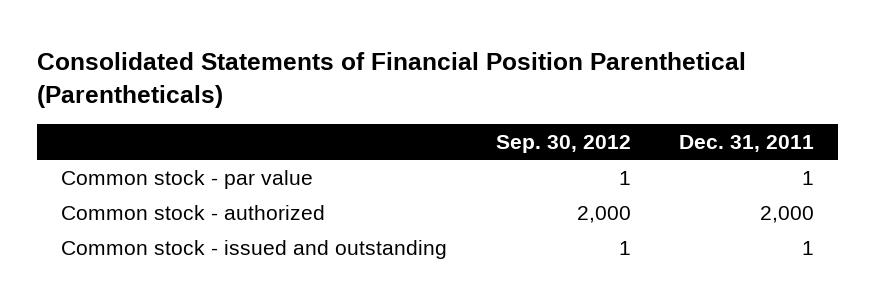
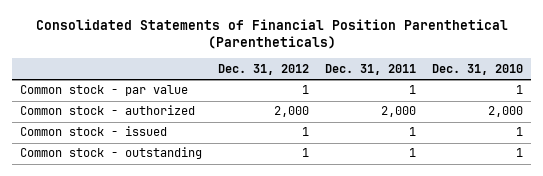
[495,134,631,153] Sep. 30, 2012 -> none
none -> [218,63,310,75] Dec. 31, 2012
none -> [432,63,524,75] Dec. 31, 2010
[61,239,448,259] Common stock - issued and outstanding -> [20,126,168,137] Common stock - issued
none -> [20,147,203,160] Common stock - outstanding

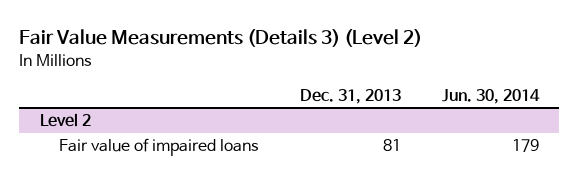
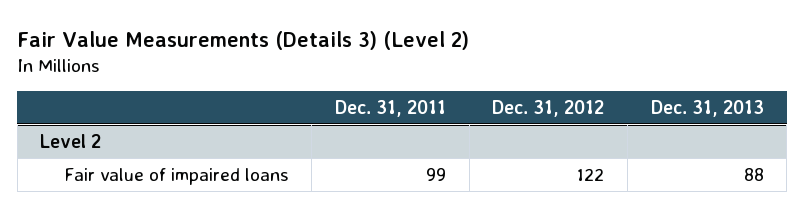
[441,88,540,104] Jun. 30, 2014 -> none
none -> [335,99,447,117] Dec. 31, 2011
none -> [492,99,605,117] Dec. 31, 2012
[382,139,401,152] 81 -> [743,167,764,181] 88

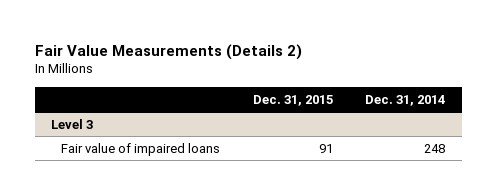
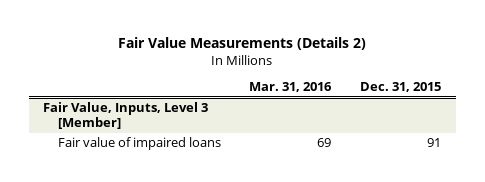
[365,94,446,106] Dec. 31, 2014 -> none
none -> [249,82,333,93] Mar. 31, 2016
[51,118,94,129] Level 3 -> [43,102,209,130] Fair Value, Inputs, Level 3 [Member]

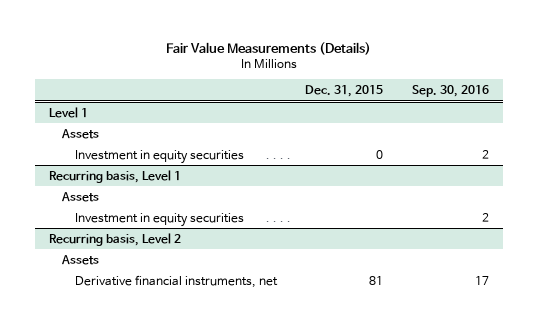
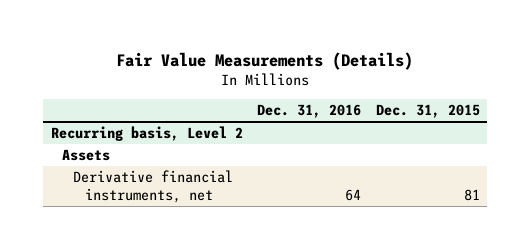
[411,84,489,97] Sep. 30, 2016 -> none
none -> [257,104,362,119] Dec. 31, 2016
[49,106,89,118] Level 1 -> none
[61,128,100,139] Assets -> none
[75,149,245,164] Investment in equity securities -> none
[49,169,182,183] Recurring basis, Level 1 -> none
[61,191,100,202] Assets -> none
[75,212,245,227] Investment in equity securities -> none

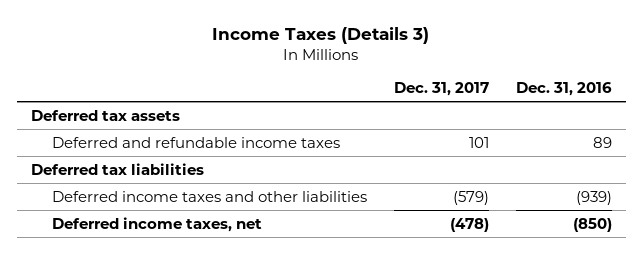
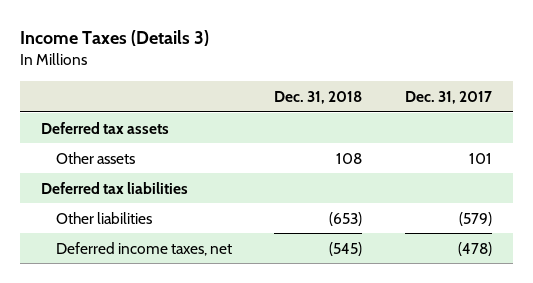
[516,82,613,97] Dec. 31, 2016 -> none
none -> [274,90,363,104] Dec. 31, 2018
[52,136,341,148] Deferred and refundable income taxes -> [55,151,135,164] Other assets
[52,190,368,202] Deferred income taxes and other liabilities -> [55,211,152,224] Other liabilities

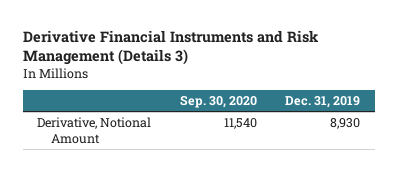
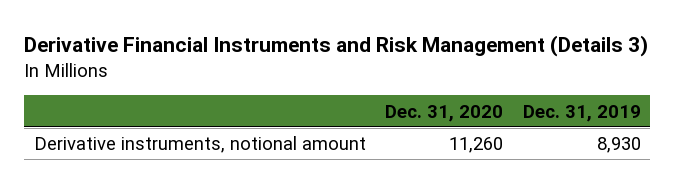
[179,95,257,109] Sep. 30, 2020 -> none
none -> [385,104,504,122] Dec. 31, 2020
[36,116,151,144] Derivative, Notional Amount -> [33,136,366,154] Derivative instruments, notional amount

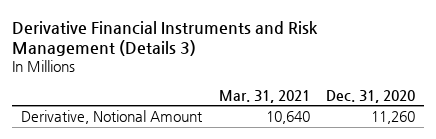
[522,104,641,122] Dec. 31, 2019 -> none
none -> [218,89,310,103] Mar. 31, 2021
[33,136,366,154] Derivative instruments, notional amount -> [20,109,203,124] Derivative, Notional Amount

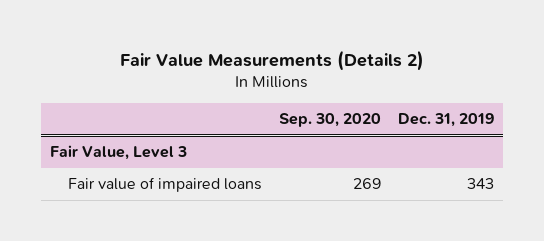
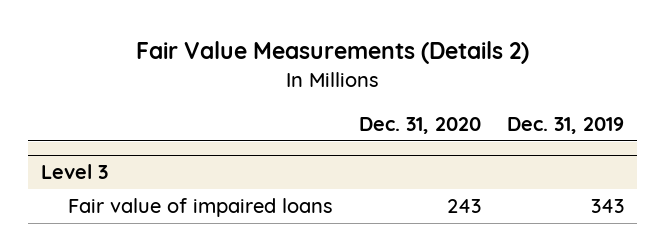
[278,113,381,128] Sep. 30, 2020 -> none
none -> [358,116,481,134] Dec. 31, 2020
[49,145,187,161] Fair Value, Level 3 -> [41,164,109,180] Level 3

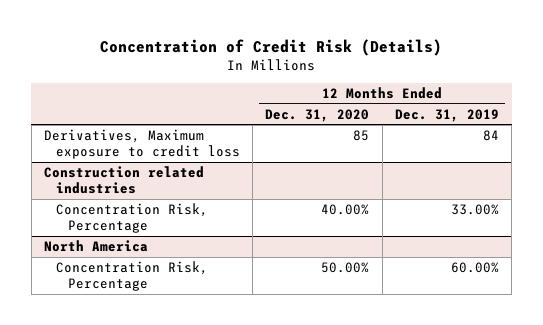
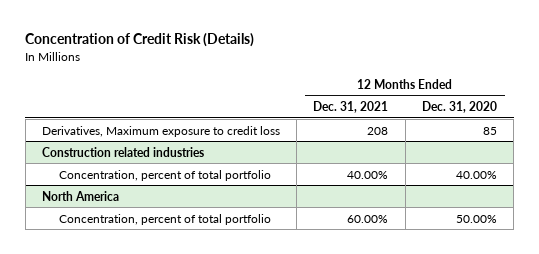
[394,108,499,122] Dec. 31, 2019 -> none
none -> [313,101,389,114] Dec. 31, 2021
[55,202,208,233] Concentration Risk, Percentage -> none
none -> [59,169,272,181] Concentration, percent of total portfolio
[55,260,208,291] Concentration Risk, Percentage -> none
none -> [59,213,272,225] Concentration, percent of total portfolio

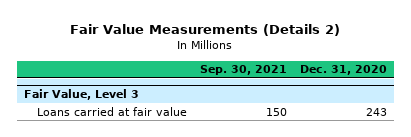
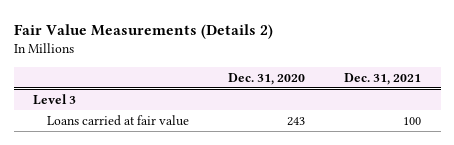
[200,65,288,76] Sep. 30, 2021 -> none
none -> [344,72,422,85] Dec. 31, 2021
[23,89,139,101] Fair Value, Level 3 -> [33,94,77,106] Level 3

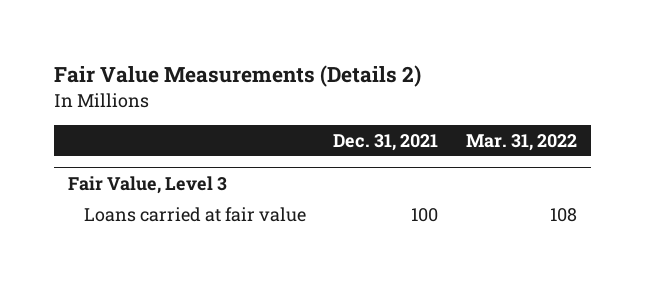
[227,72,305,85] Dec. 31, 2020 -> none
none -> [466,133,578,151] Mar. 31, 2022
[33,94,77,106] Level 3 -> [67,175,227,194] Fair Value, Level 3

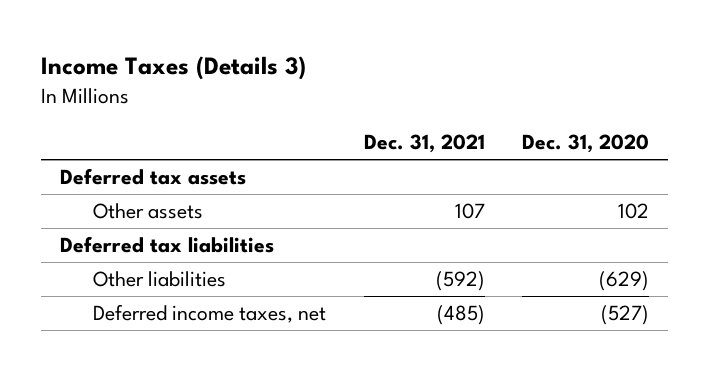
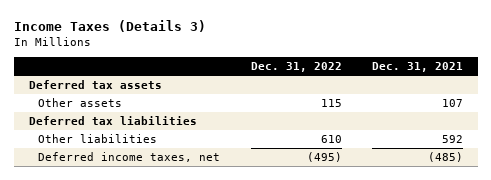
[522,134,650,154] Dec. 31, 2020 -> none
none -> [250,62,342,73] Dec. 31, 2022
[435,271,485,292] (592) -> [441,135,463,144] 592

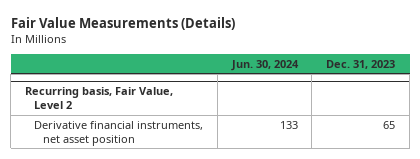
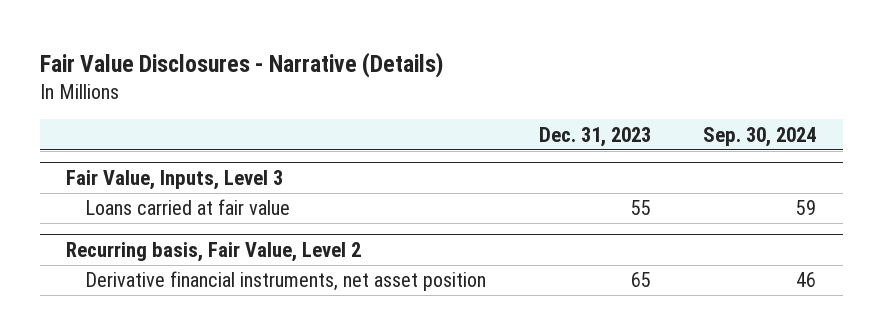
[10,16,235,30] Fair Value Measurements (Details) -> [40,51,444,78] Fair Value Disclosures - Narrative (Details)
[230,59,299,71] Jun. 30, 2024 -> none
none -> [703,126,817,147] Sep. 30, 2024
none -> [66,170,284,191] Fair Value, Inputs, Level 3
none -> [84,199,290,216] Loans carried at fair value

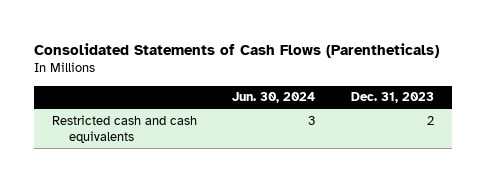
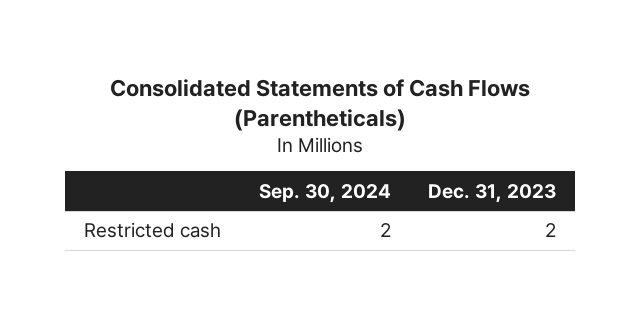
[232,92,316,104] Jun. 30, 2024 -> none
none -> [258,183,391,203] Sep. 30, 2024
[51,114,197,144] Restricted cash and cash equivalents -> [84,222,222,239] Restricted cash

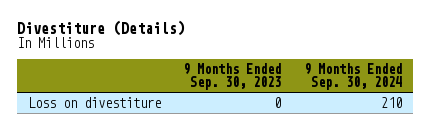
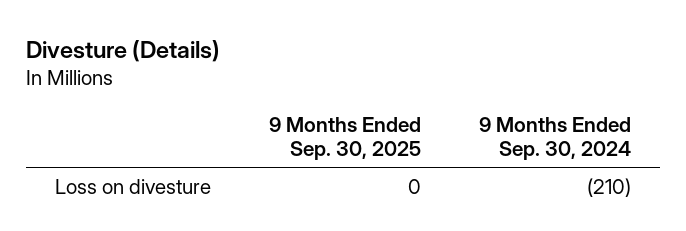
[17,19,186,36] Divestiture (Details) -> [25,39,220,62] Divesture (Details)
[183,63,282,91] 9 Months Ended Sep. 30, 2023 -> none
none -> [269,116,422,161] 9 Months Ended Sep. 30, 2025
[28,97,162,109] Loss on divestiture -> [54,178,211,194] Loss on divesture
[380,97,402,109] 210 -> [587,177,632,197] (210)

